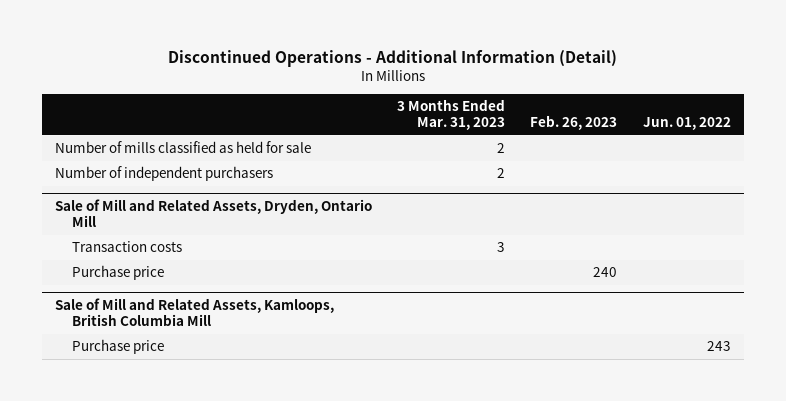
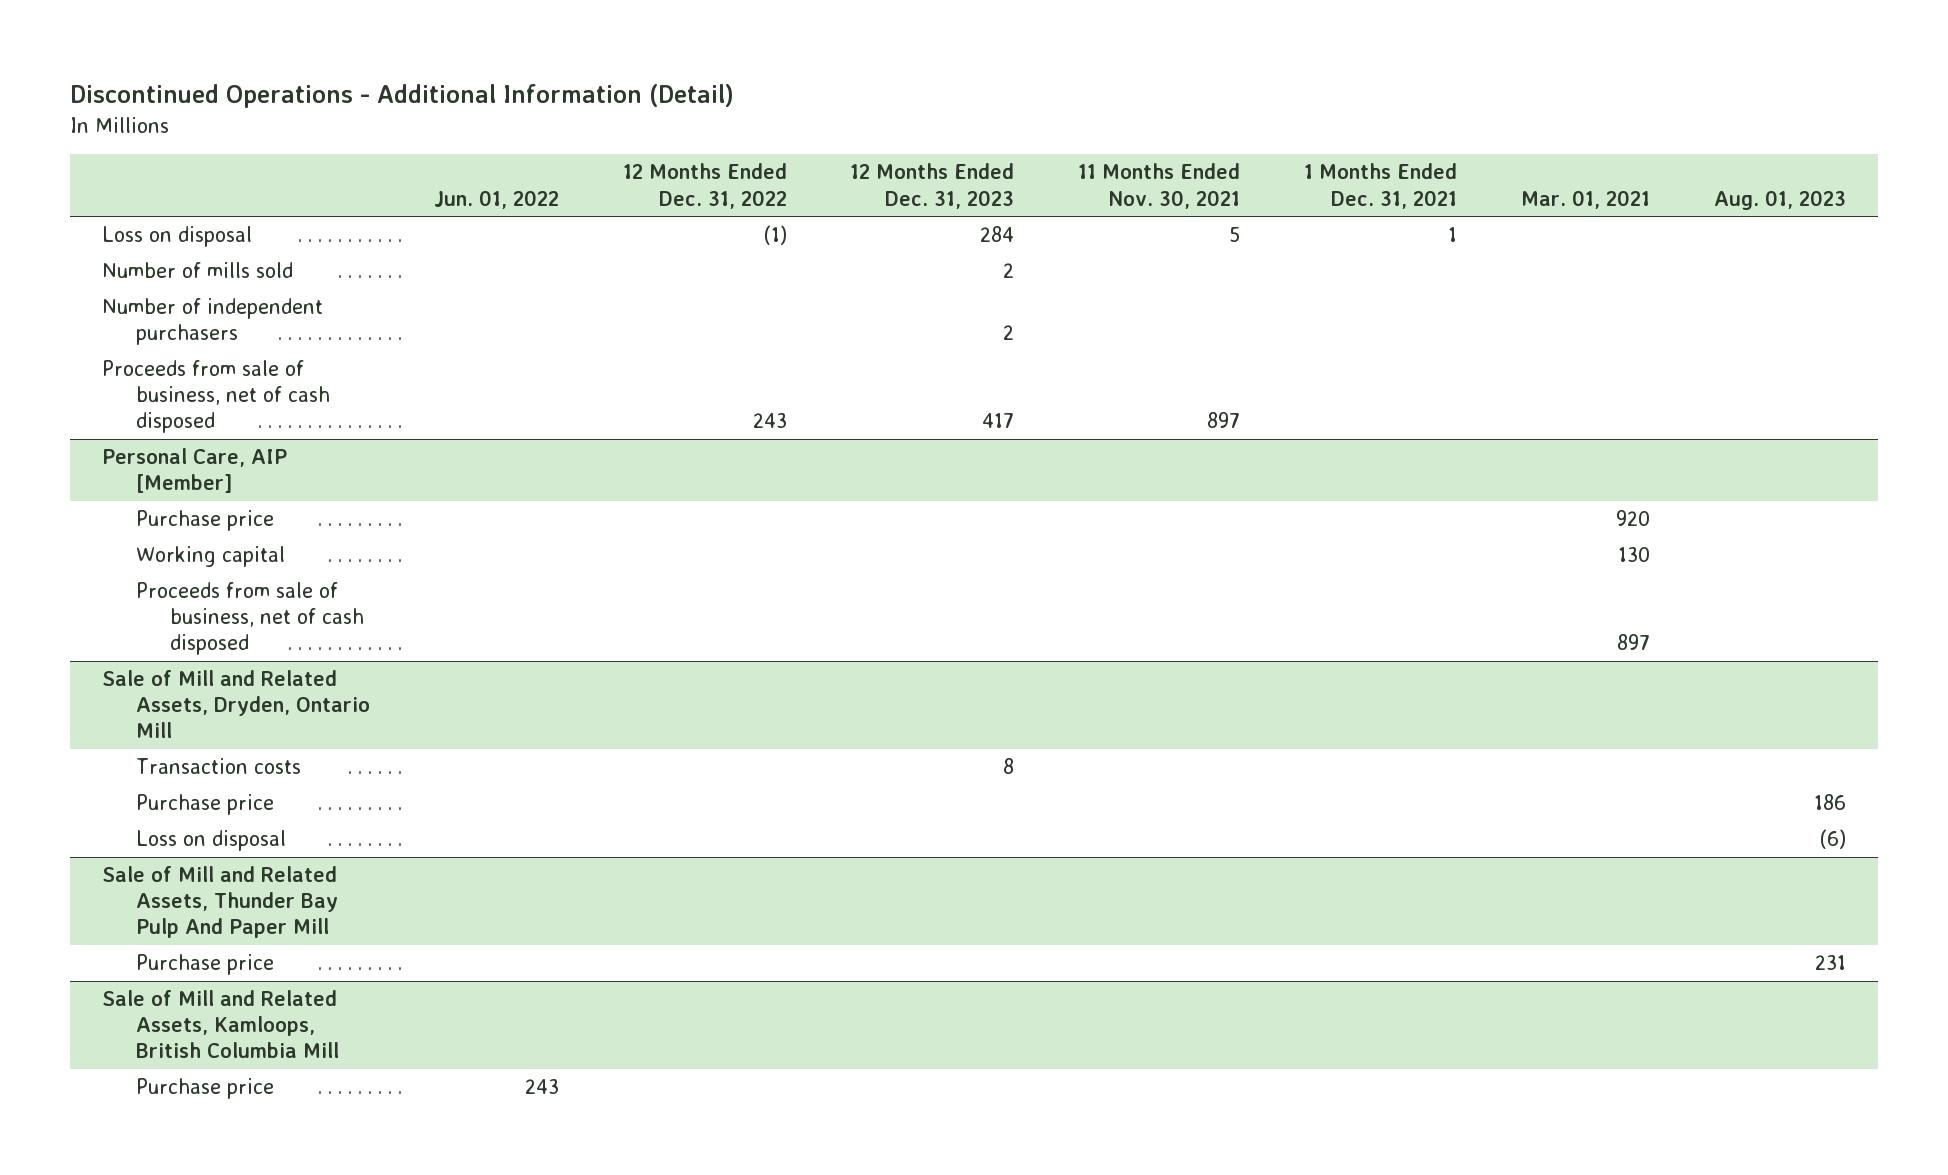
[397,99,506,131] 3 Months Ended Mar. 31, 2023 -> none
[530,115,618,131] Feb. 26, 2023 -> none
none -> [622,163,787,209] 12 Months Ended Dec. 31, 2022
none -> [850,163,1015,209] 12 Months Ended Dec. 31, 2023
none -> [1078,163,1241,209] 11 Months Ended Nov. 30, 2021
none -> [1304,163,1458,209] 1 Months Ended Dec. 31, 2021
none -> [1520,189,1650,209] Mar. 01, 2021
none -> [1713,189,1846,210] Aug. 01, 2023
none -> [101,226,252,248] Loss on disposal
[54,141,311,154] Number of mills classified as held for sale -> [101,262,293,279] Number of mills sold
none -> [101,360,330,434] Proceeds from sale of business, net of cash disposed
none -> [101,448,287,494] Personal Care, AIP [Member]
none -> [135,510,274,532] Purchase price
none -> [135,546,285,568] Working capital
none -> [135,582,364,656] Proceeds from sale of business, net of cash disposed
none -> [135,830,286,852] Loss on disposal
none -> [101,866,338,939] Sale of Mill and Related Assets, Thunder Bay Pulp And Paper Mill
none -> [135,954,274,976] Purchase price

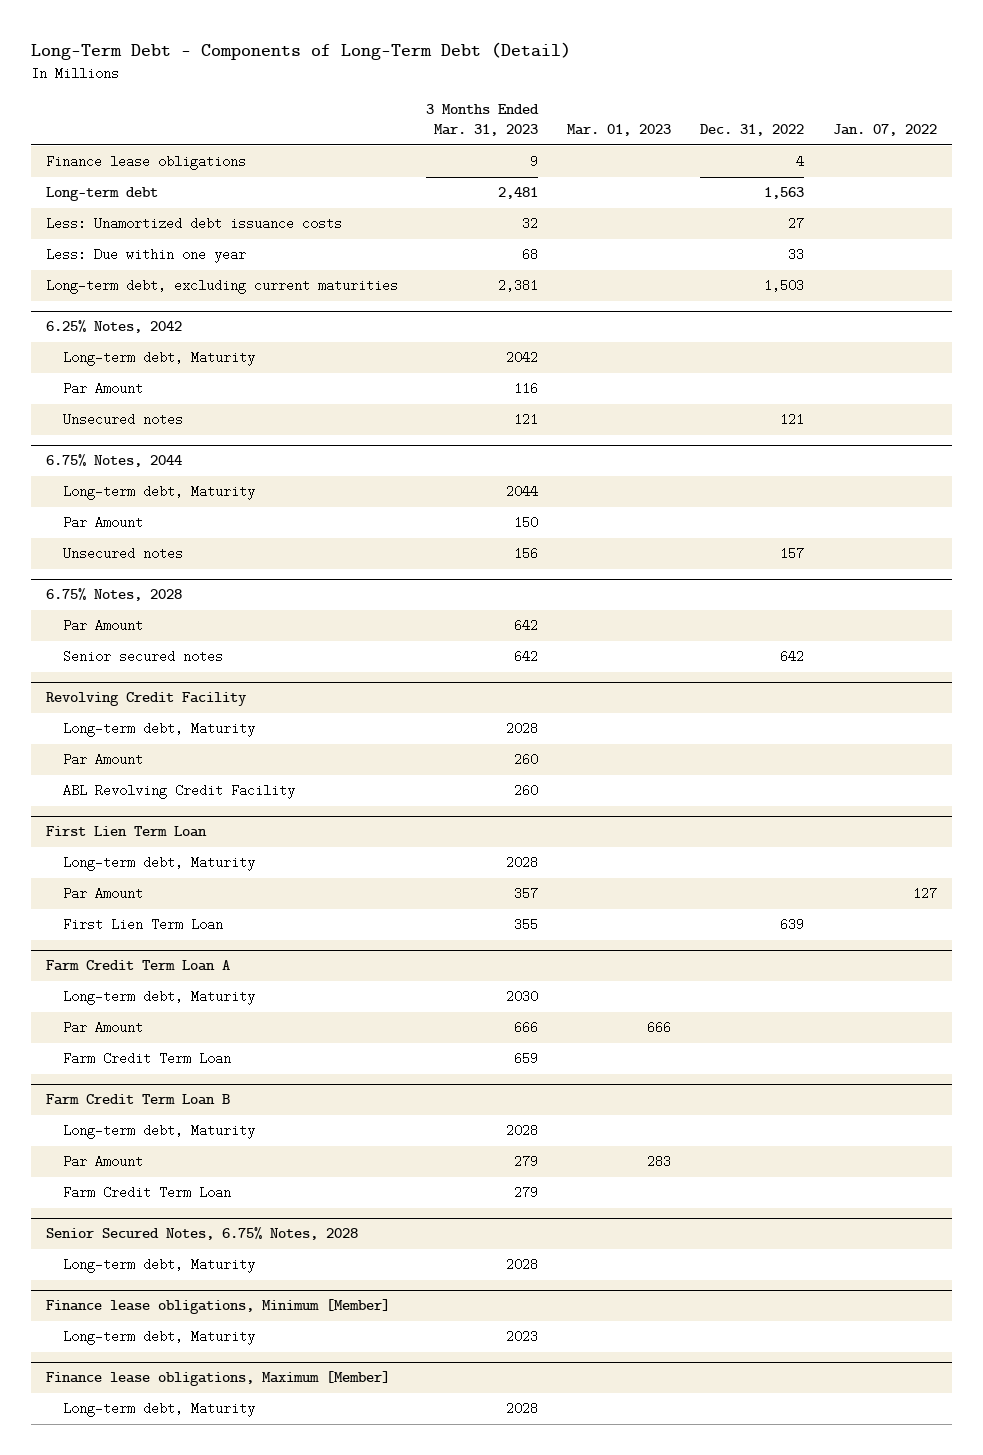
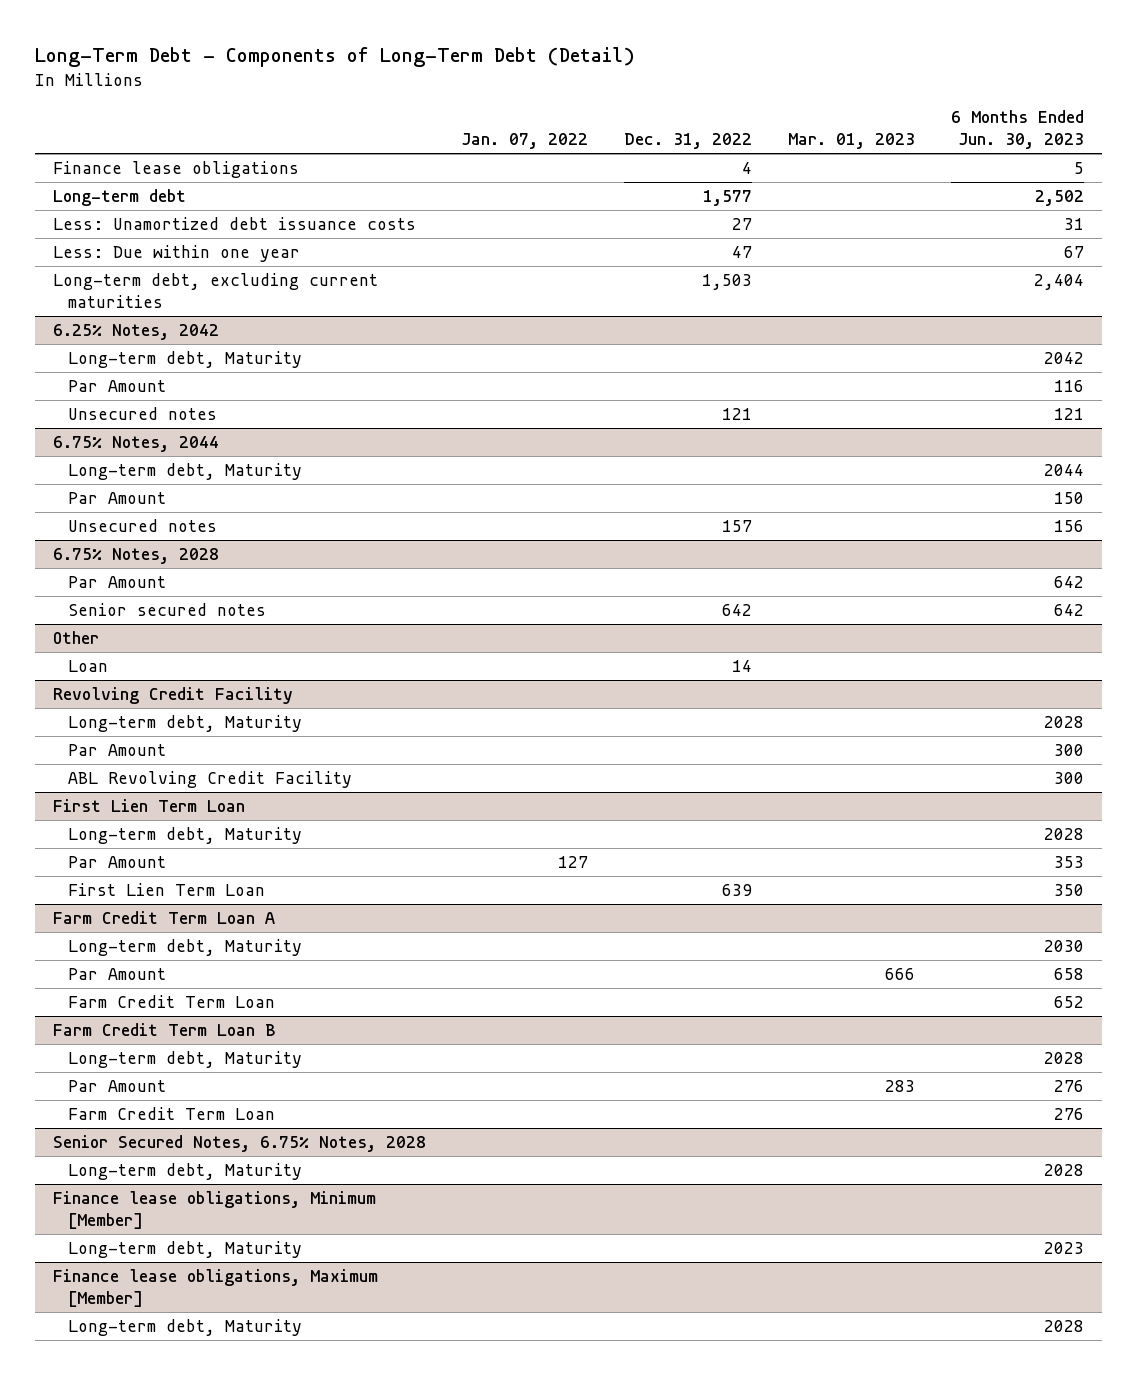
[426,103,540,137] 3 Months Ended Mar. 31, 2023 -> none
none -> [950,109,1084,150] 6 Months Ended Jun. 30, 2023
[764,187,805,200] 1,563 -> [703,189,753,206] 1,577
[788,248,805,262] 33 -> [732,245,753,258] 47
none -> [52,630,99,644] Other
none -> [68,659,109,672] Loan

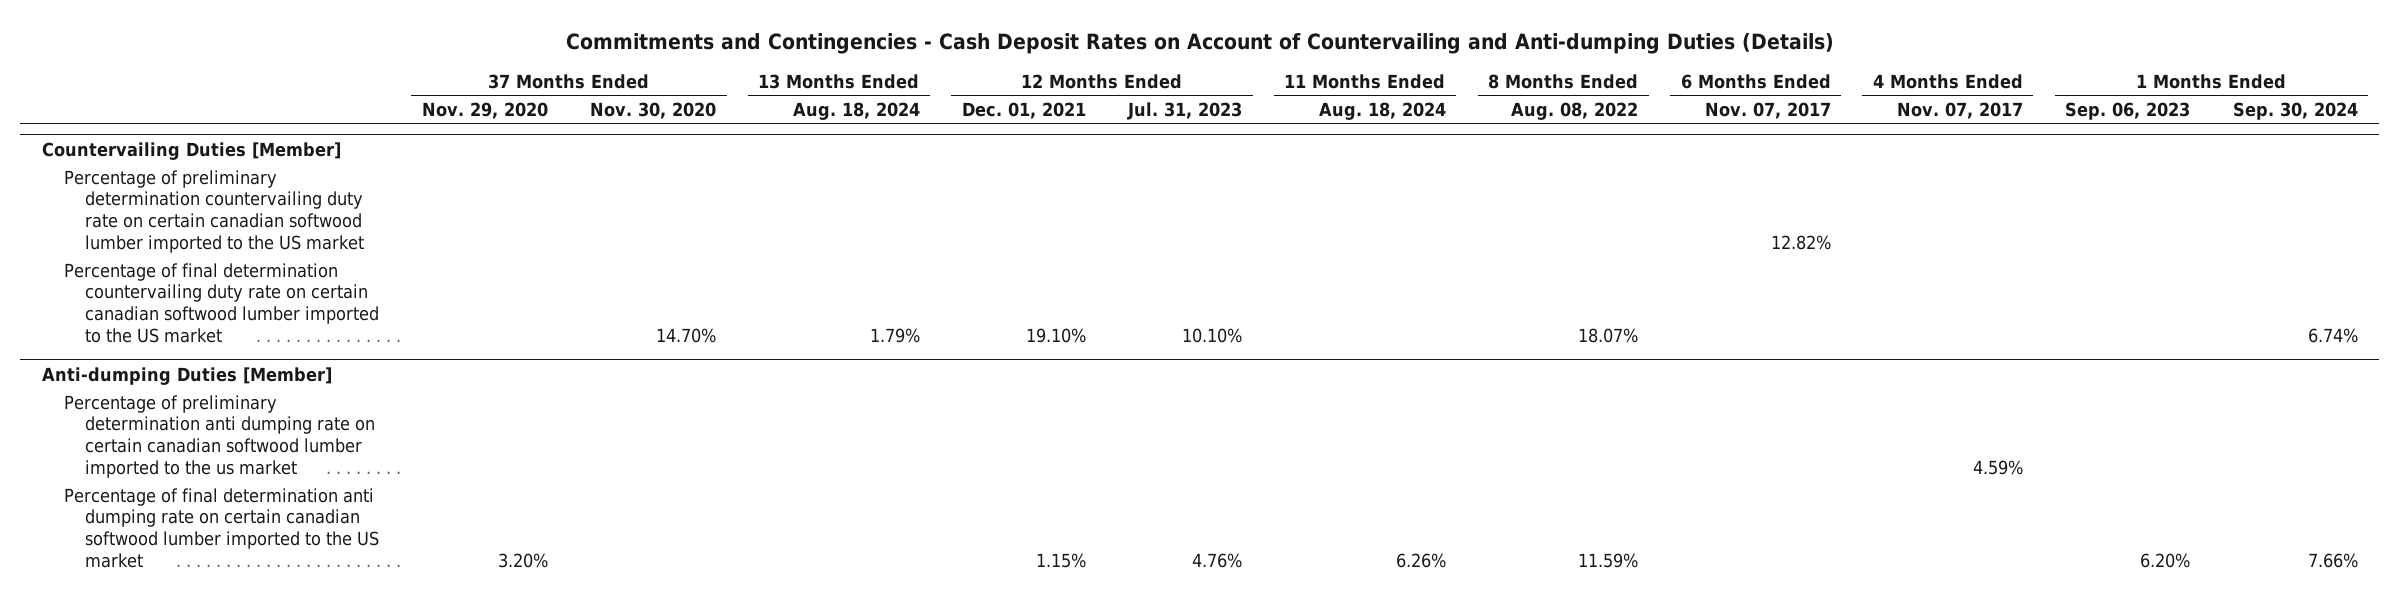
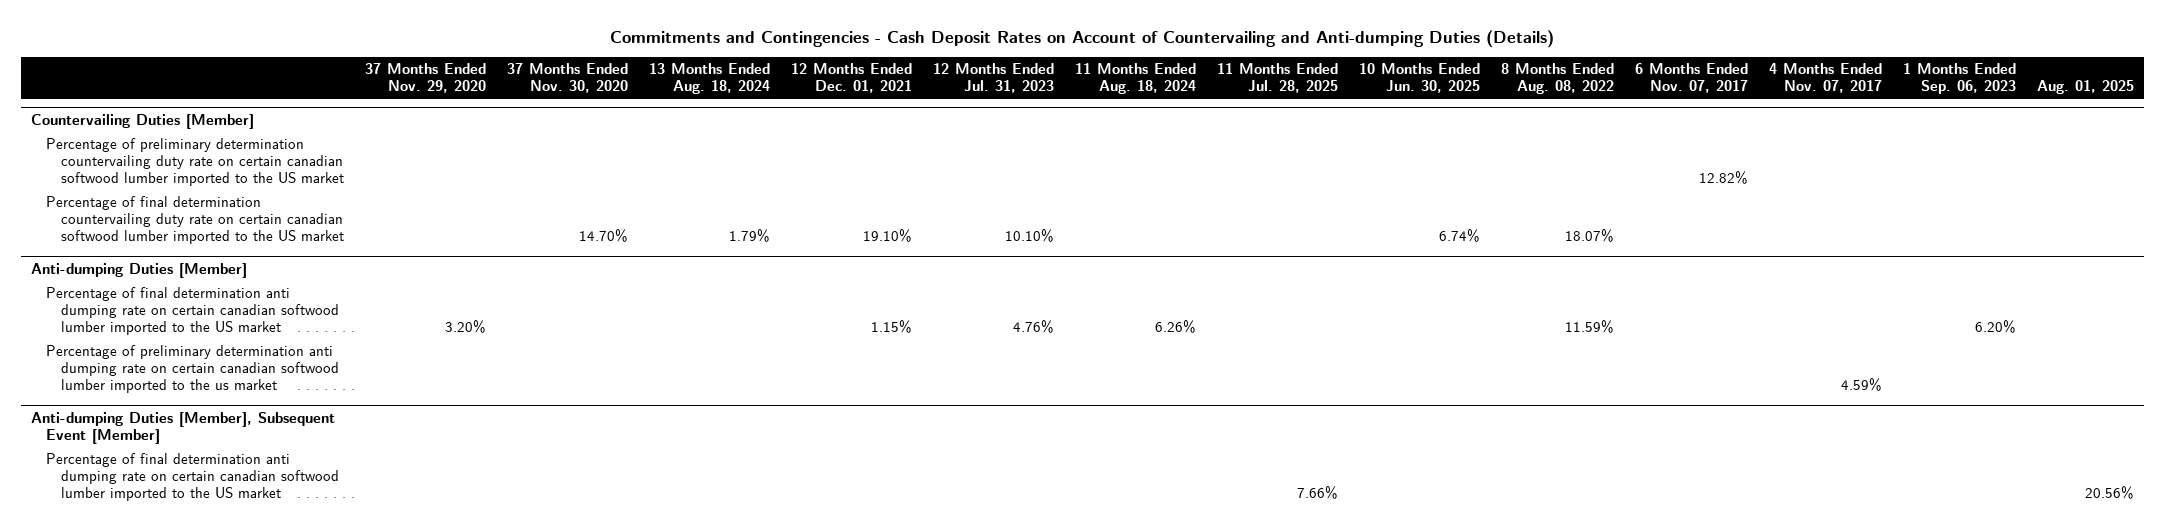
[2232,101,2358,120] Sep. 30, 2024 -> none
none -> [1217,63,1339,94] 11 Months Ended Jul. 28, 2025
none -> [1358,63,1480,94] 10 Months Ended Jun. 30, 2025
none -> [2036,80,2134,95] Aug. 01, 2025
[63,394,376,478] Percentage of preliminary determination anti dumping rate on certain canadian softwood lumber imported to the us market -> [46,345,340,393] Percentage of preliminary determination anti dumping rate on certain canadian softwood lumber imported to the us market
none -> [31,411,336,444] Anti-dumping Duties [Member], Subsequent Event [Member]
none -> [46,453,340,501] Percentage of final determination anti dumping rate on certain canadian softwood lumber imported to the US market

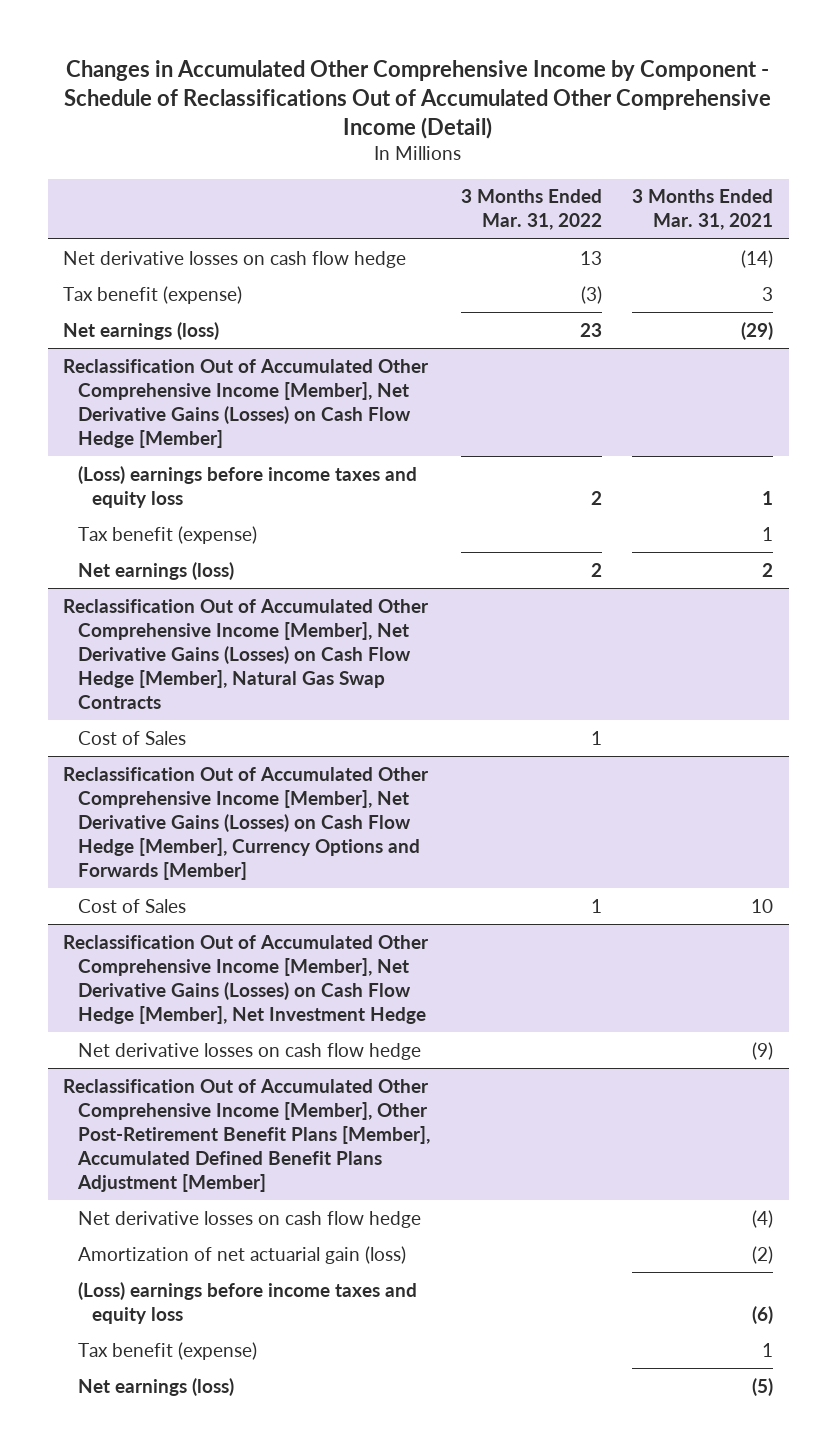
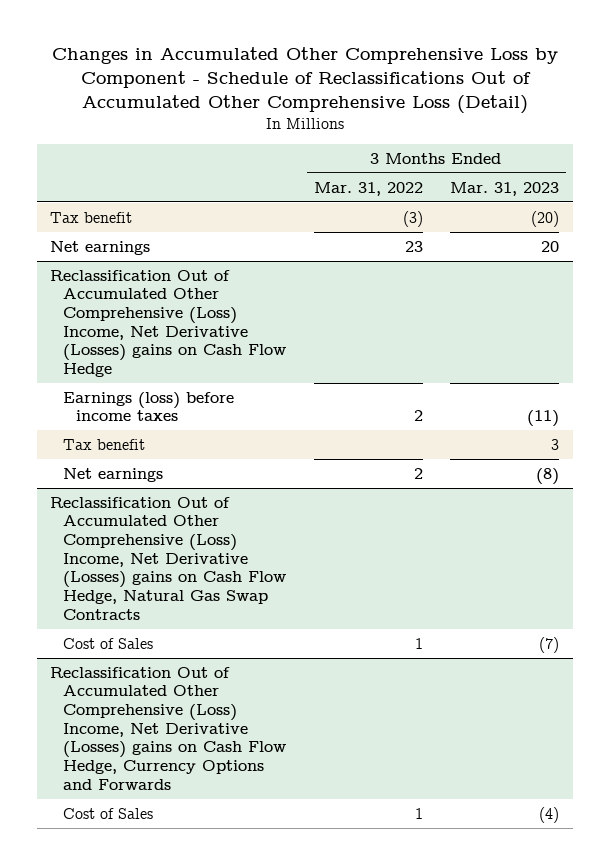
[64,59,772,139] Changes in Accumulated Other Comprehensive Income by Component - Schedule of Reclassifications Out of Accumulated Other Comprehensive Income (Detail) -> [51,47,558,115] Changes in Accumulated Other Comprehensive Loss by Component - Schedule of Reclassifications Out of Accumulated Other Comprehensive Loss (Detail)
[632,189,774,231] 3 Months Ended Mar. 31, 2021 -> none
none -> [450,181,560,196] Mar. 31, 2023
[63,250,407,268] Net derivative losses on cash flow hedge -> none
[63,285,243,304] Tax benefit (expense) -> [50,211,133,223] Tax benefit
[63,321,220,340] Net earnings (loss) -> [50,240,151,255] Net earnings
[63,358,430,448] Reclassification Out of Accumulated Other Comprehensive Income [Member], Net Derivative Gains (Losses) on Cash Flow Hedge [Member] -> [50,269,287,378] Reclassification Out of Accumulated Other Comprehensive (Loss) Income, Net Derivative (Losses) gains on Cash Flow Hedge
[77,465,417,508] (Loss) earnings before income taxes and equity loss -> [63,391,235,422] Earnings (loss) before income taxes
[77,525,257,544] Tax benefit (expense) -> [63,438,146,450] Tax benefit
[77,561,234,580] Net earnings (loss) -> [63,467,164,482] Net earnings
[63,598,430,709] Reclassification Out of Accumulated Other Comprehensive Income [Member], Net Derivative Gains (Losses) on Cash Flow Hedge [Member], Natural Gas Swap Contracts -> [50,496,287,620] Reclassification Out of Accumulated Other Comprehensive (Loss) Income, Net Derivative (Losses) gains on Cash Flow Hedge, Natural Gas Swap Contracts
[63,766,430,880] Reclassification Out of Accumulated Other Comprehensive Income [Member], Net Derivative Gains (Losses) on Cash Flow Hedge [Member], Currency Options and Forwards [Member] -> [50,666,287,790] Reclassification Out of Accumulated Other Comprehensive (Loss) Income, Net Derivative (Losses) gains on Cash Flow Hedge, Currency Options and Forwards
[63,934,430,1024] Reclassification Out of Accumulated Other Comprehensive Income [Member], Net Derivative Gains (Losses) on Cash Flow Hedge [Member], Net Investment Hedge -> none
[77,1042,421,1060] Net derivative losses on cash flow hedge -> none
[63,1078,430,1192] Reclassification Out of Accumulated Other Comprehensive Income [Member], Other Post-Retirement Benefit Plans [Member], Accumulated Defined Benefit Plans Adjustment [Member] -> none
[77,1210,421,1228] Net derivative losses on cash flow hedge -> none
[77,1245,406,1264] Amortization of net actuarial gain (loss) -> none
[77,1281,417,1324] (Loss) earnings before income taxes and equity loss -> none
[77,1341,257,1360] Tax benefit (expense) -> none
[77,1377,234,1396] Net earnings (loss) -> none

